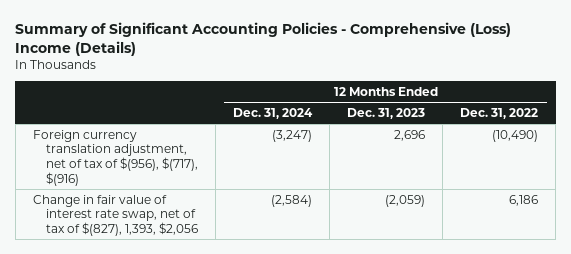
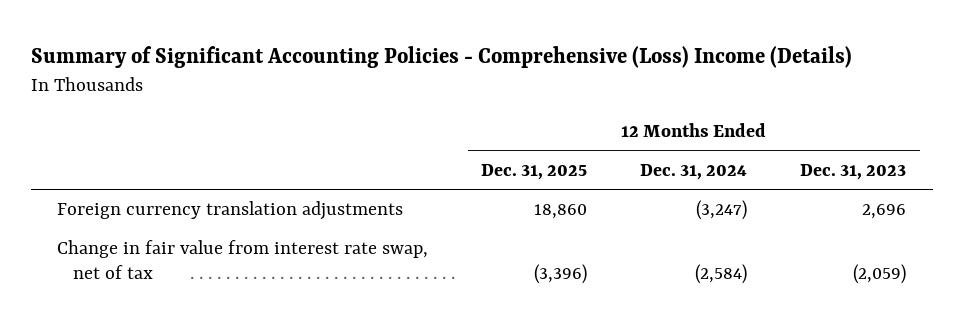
[460,108,539,120] Dec. 31, 2022 -> none
none -> [481,163,588,180] Dec. 31, 2025
[32,129,199,186] Foreign currency translation adjustment, net of tax of $(956), $(717), $(916) -> [57,201,404,221] Foreign currency translation adjustments
[32,194,199,237] Change in fair value of interest rate swap, net of tax of $(827), 1,393, $2,056 -> [57,240,429,280] Change in fair value from interest rate swap, net of tax

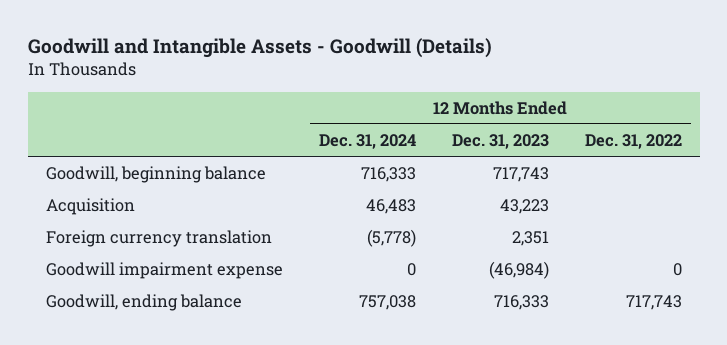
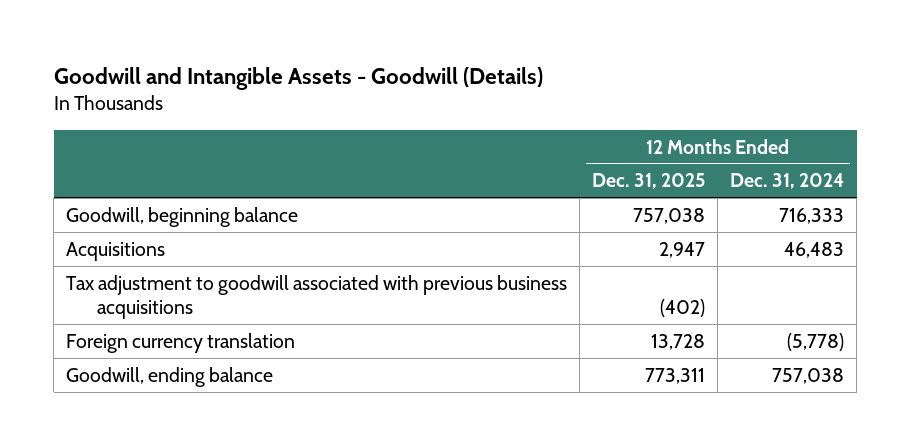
[451,133,549,149] Dec. 31, 2023 -> none
[584,133,682,149] Dec. 31, 2022 -> none
none -> [592,173,706,190] Dec. 31, 2025
[45,198,135,216] Acquisition -> [66,241,166,261] Acquisitions
none -> [66,274,568,319] Tax adjustment to goodwill associated with previous business acquisitions
[45,262,283,280] Goodwill impairment expense -> none

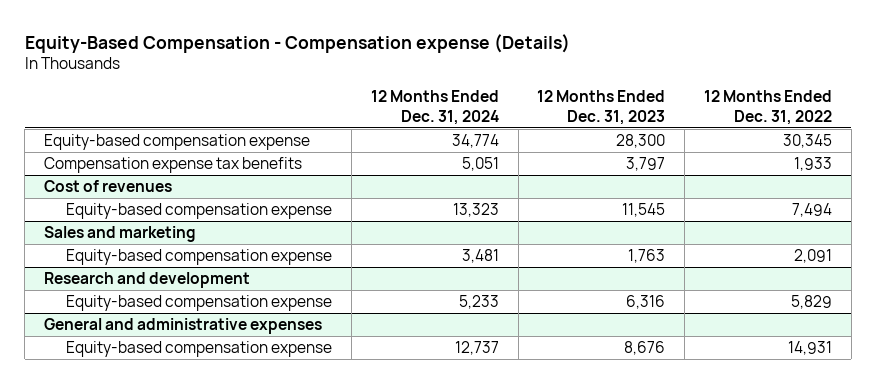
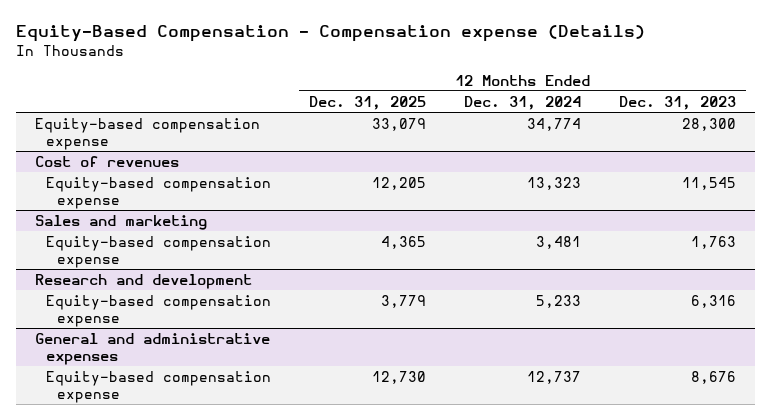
[703,90,832,125] 12 Months Ended Dec. 31, 2022 -> none
none -> [308,95,426,110] Dec. 31, 2025
[43,157,302,174] Compensation expense tax benefits -> none

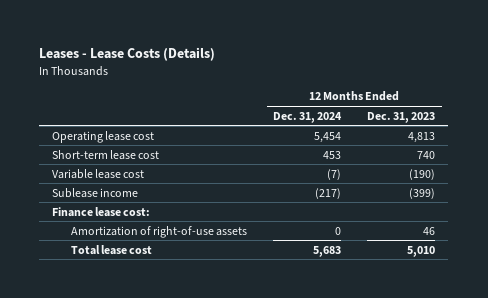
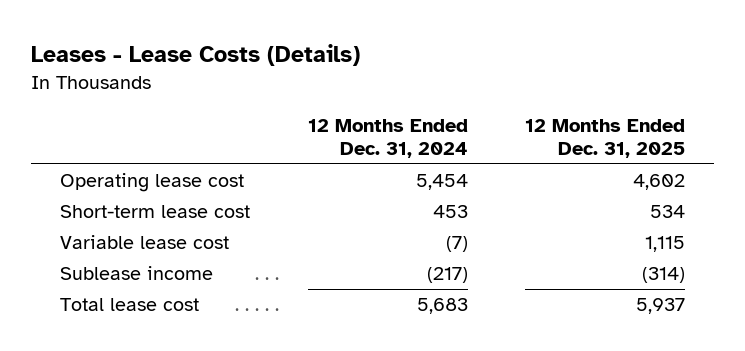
[367,111,436,123] Dec. 31, 2023 -> none
none -> [525,118,686,159] 12 Months Ended Dec. 31, 2025
[52,206,151,217] Finance lease cost: -> none
[71,225,248,238] Amortization of right-of-use assets -> none

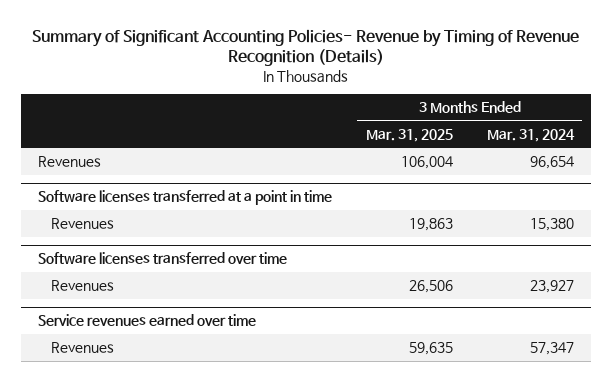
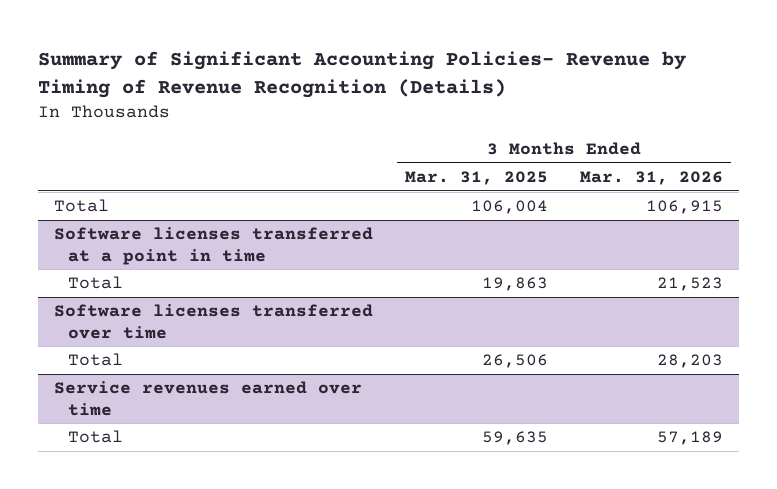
[486,128,575,142] Mar. 31, 2024 -> none
none -> [579,170,723,185] Mar. 31, 2026
[37,156,101,168] Revenues -> [53,199,109,213] Total
[50,218,114,230] Revenues -> [67,276,123,290] Total
[50,280,114,292] Revenues -> [67,353,123,367] Total
[50,342,114,354] Revenues -> [67,430,123,444] Total

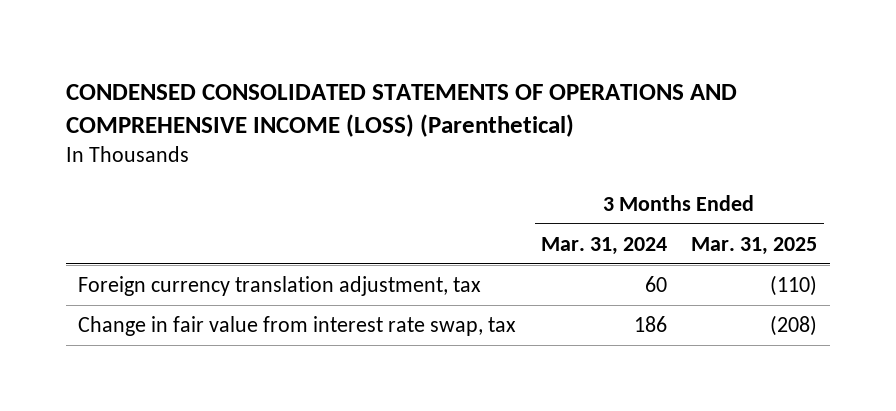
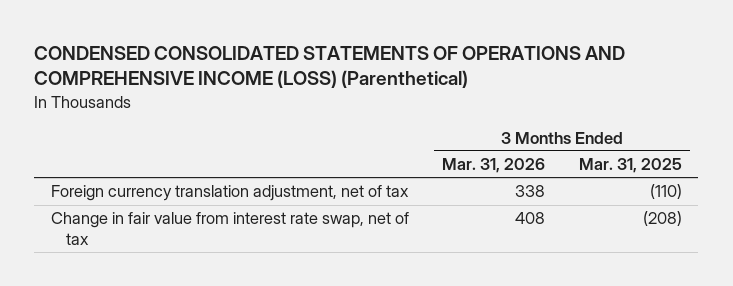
[540,236,667,255] Mar. 31, 2024 -> none
none -> [442,158,546,174] Mar. 31, 2026
[78,275,482,296] Foreign currency translation adjustment, tax -> [50,185,409,202] Foreign currency translation adjustment, net of tax
[78,315,517,336] Change in fair value from interest rate swap, tax -> [50,212,409,246] Change in fair value from interest rate swap, net of tax

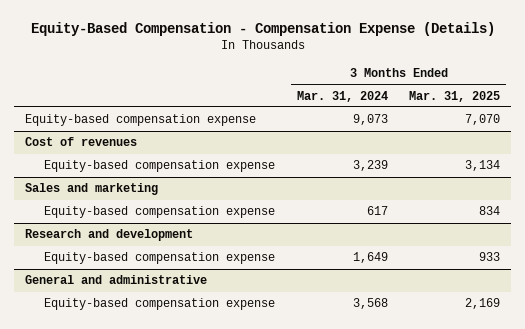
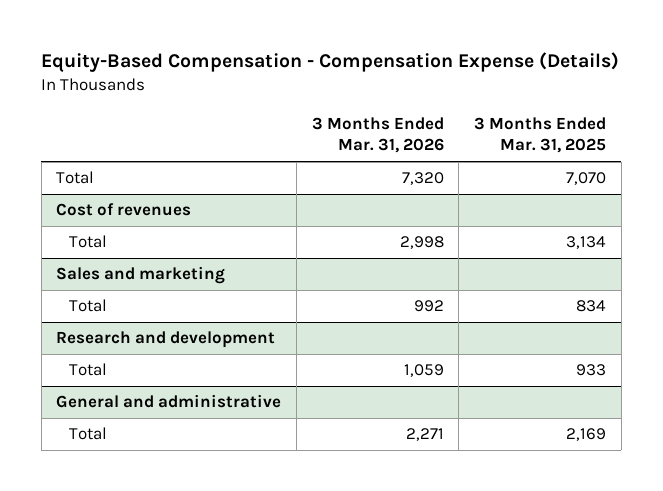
[296,90,388,102] Mar. 31, 2024 -> none
none -> [311,116,444,154] 3 Months Ended Mar. 31, 2026
[24,114,256,127] Equity-based compensation expense -> [56,171,95,185] Total
[43,160,275,173] Equity-based compensation expense -> [69,235,108,249] Total
[43,206,275,219] Equity-based compensation expense -> [69,299,108,313] Total
[43,252,275,265] Equity-based compensation expense -> [69,363,108,377] Total
[43,298,275,311] Equity-based compensation expense -> [69,427,108,441] Total

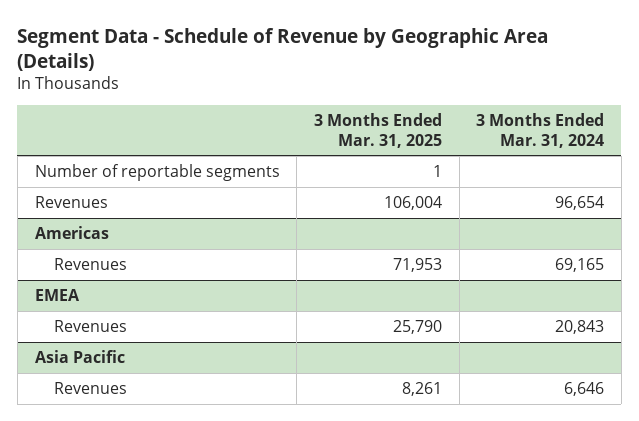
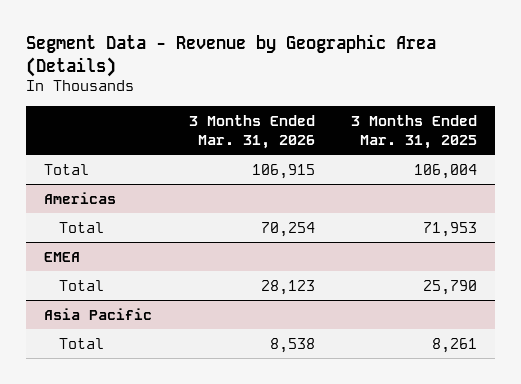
[17,27,549,71] Segment Data - Schedule of Revenue by Geographic Area (Details) -> [26,33,437,77] Segment Data - Revenue by Geographic Area (Details)
[476,113,605,148] 3 Months Ended Mar. 31, 2024 -> none
none -> [188,114,315,149] 3 Months Ended Mar. 31, 2026
[34,163,280,181] Number of reportable segments -> none
[34,195,108,208] Revenues -> [44,163,90,175] Total
[53,257,127,270] Revenues -> [59,221,105,233] Total
[53,319,127,332] Revenues -> [59,279,105,291] Total
[53,381,127,394] Revenues -> [59,337,105,349] Total

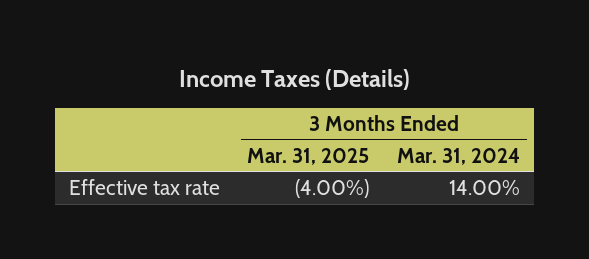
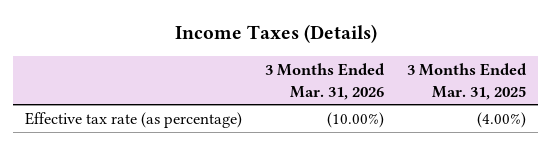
[397,147,521,165] Mar. 31, 2024 -> none
none -> [265,62,386,100] 3 Months Ended Mar. 31, 2026
[68,179,220,196] Effective tax rate -> [25,111,243,128] Effective tax rate (as percentage)

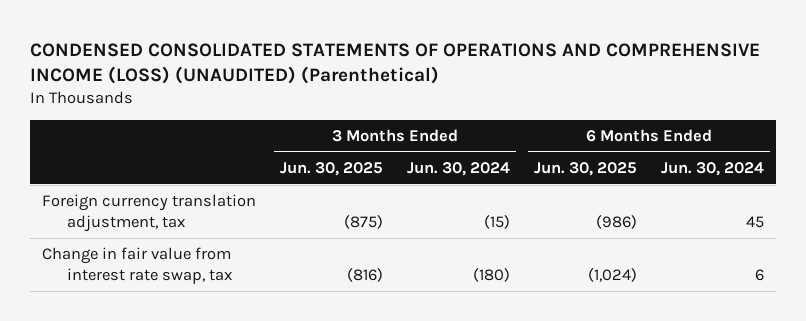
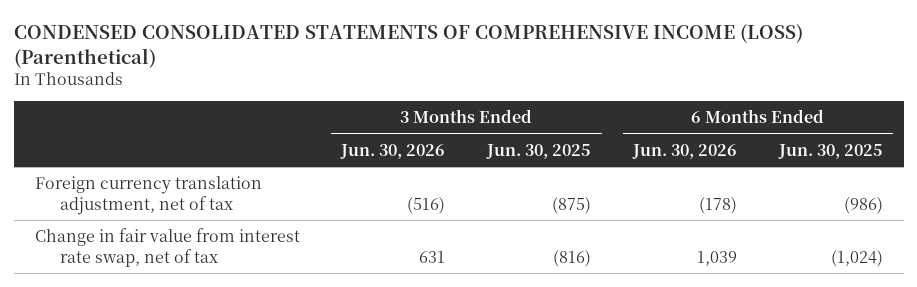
[30,42,761,85] CONDENSED CONSOLIDATED STATEMENTS OF OPERATIONS AND COMPREHENSIVE INCOME (LOSS) (UNAUDITED) (Parenthetical) -> [13,23,803,68] CONDENSED CONSOLIDATED STATEMENTS OF COMPREHENSIVE INCOME (LOSS) (Parenthetical)
[406,161,510,176] Jun. 30, 2024 -> none
[660,161,764,176] Jun. 30, 2024 -> none
none -> [340,143,446,159] Jun. 30, 2026
none -> [631,143,737,159] Jun. 30, 2026
[41,194,256,232] Foreign currency translation adjustment, tax -> [34,176,262,215] Foreign currency translation adjustment, net of tax
[41,247,232,284] Change in fair value from interest rate swap, tax -> [34,228,300,267] Change in fair value from interest rate swap, net of tax

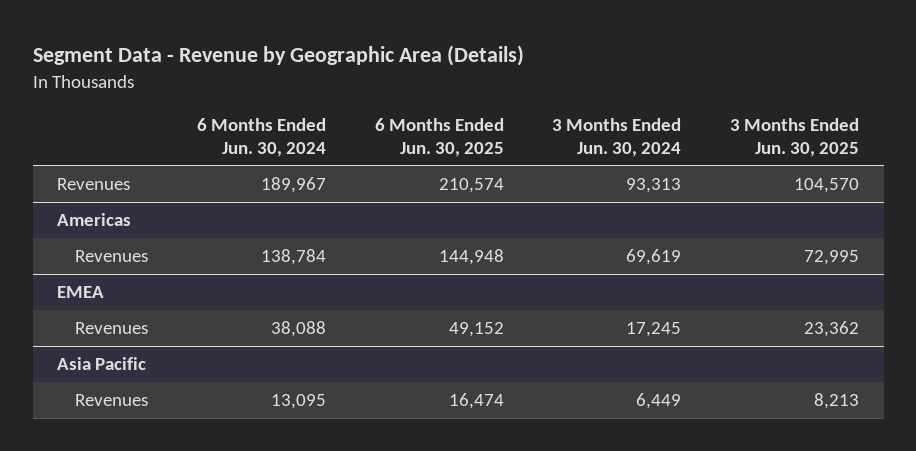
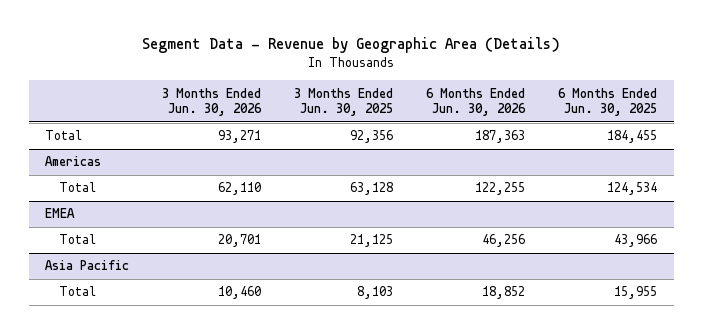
[196,118,326,157] 6 Months Ended Jun. 30, 2024 -> none
[552,118,682,157] 3 Months Ended Jun. 30, 2024 -> none
none -> [162,87,263,117] 3 Months Ended Jun. 30, 2026
none -> [426,87,527,117] 6 Months Ended Jun. 30, 2026
[56,178,130,191] Revenues -> none
none -> [45,130,83,141] Total
[74,250,148,263] Revenues -> none
none -> [58,182,96,193] Total
[74,322,148,335] Revenues -> none
none -> [58,234,96,245] Total
[74,394,148,407] Revenues -> none
none -> [58,286,96,297] Total

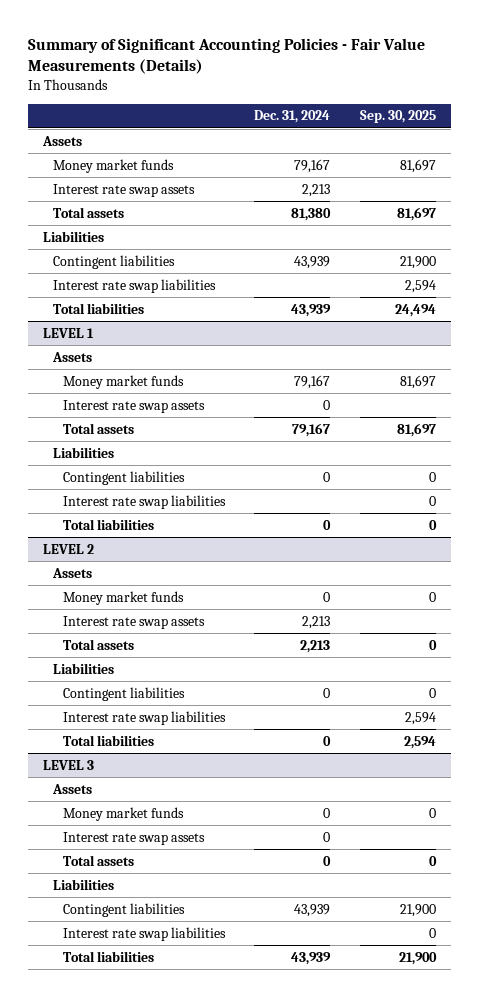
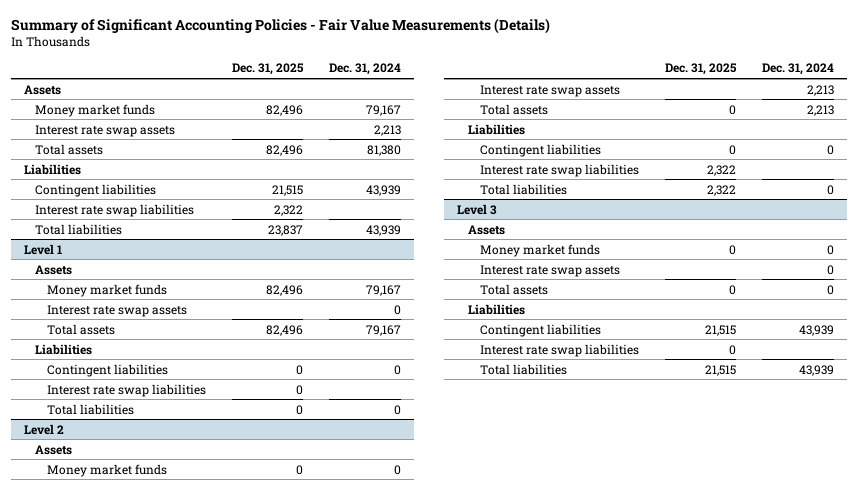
[359,110,436,124] Sep. 30, 2025 -> none
none -> [231,63,304,76] Dec. 31, 2025
[42,327,94,338] LEVEL 1 -> [24,243,63,255] Level 1
[42,543,94,554] LEVEL 2 -> [24,423,65,435] Level 2
[42,759,94,770] LEVEL 3 -> [456,203,497,215] Level 3

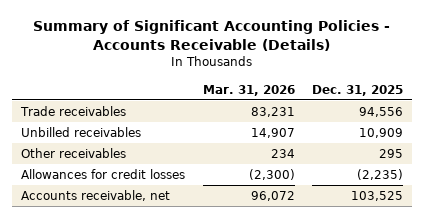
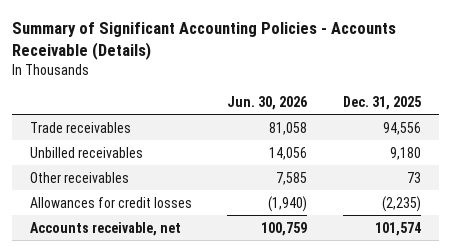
[202,84,295,96] Mar. 31, 2026 -> none
none -> [227,95,308,110] Jun. 30, 2026
[359,128,404,139] 10,909 -> [390,146,422,160] 9,180
[379,149,404,159] 295 -> [407,171,422,183] 73
[351,191,404,202] 103,525 -> [375,221,422,236] 101,574

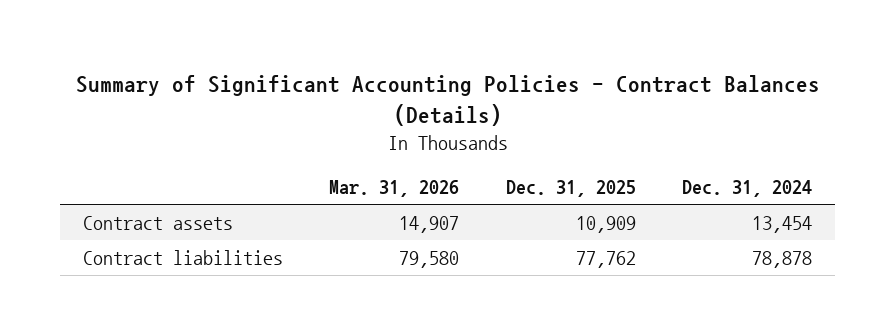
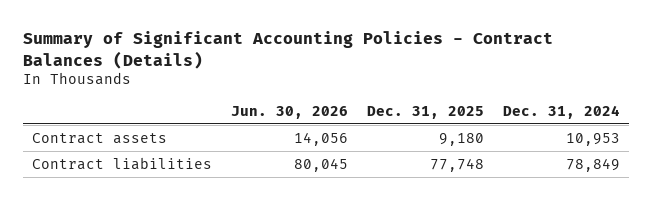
[329,180,460,198] Mar. 31, 2026 -> none
none -> [230,105,348,119] Jun. 30, 2026
[575,215,636,233] 10,909 -> [438,132,484,146] 9,180
[752,215,813,233] 13,454 -> [565,132,620,146] 10,953
[575,250,636,268] 77,762 -> [429,157,484,172] 77,748
[752,250,813,268] 78,878 -> [565,157,620,172] 78,849

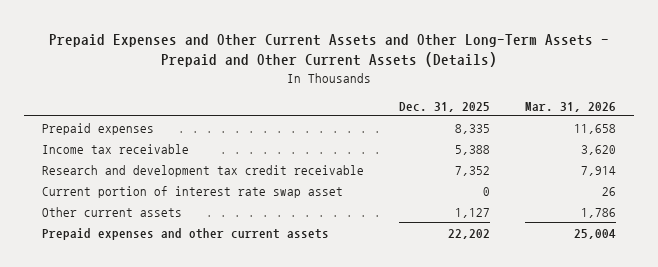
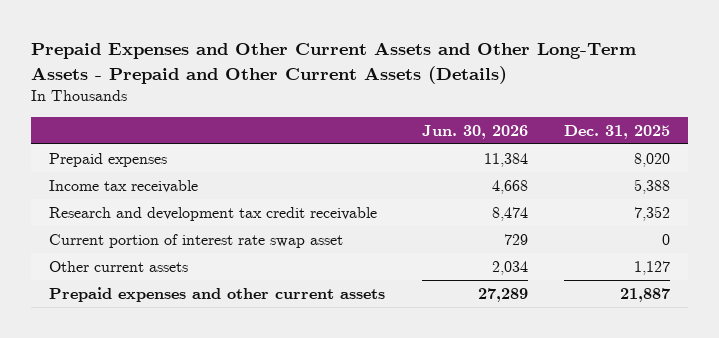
[525,101,617,112] Mar. 31, 2026 -> none
none -> [421,124,528,139] Jun. 30, 2026
[455,123,491,134] 8,335 -> [633,153,670,168] 8,020
[448,228,491,239] 22,202 -> [619,288,670,303] 21,887

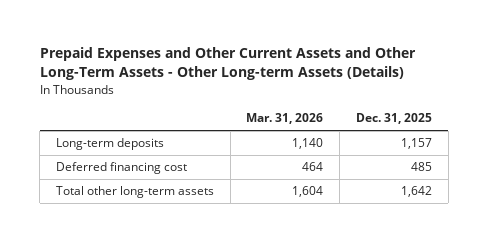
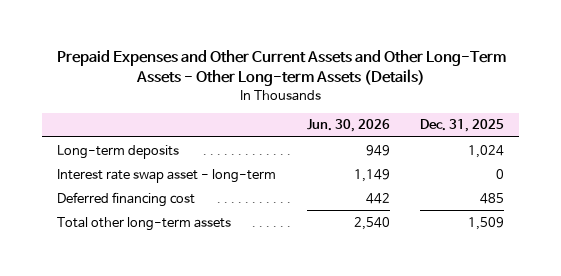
[246,113,324,125] Mar. 31, 2026 -> none
none -> [306,119,390,133] Jun. 30, 2026
[400,138,432,150] 1,157 -> [468,144,505,158] 1,024
none -> [57,168,277,183] Interest rate swap asset - long-term
[400,186,432,198] 1,642 -> [468,216,505,230] 1,509

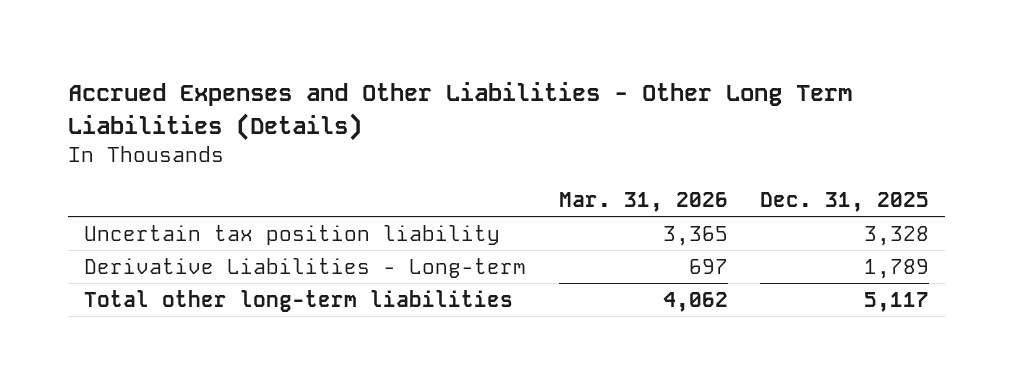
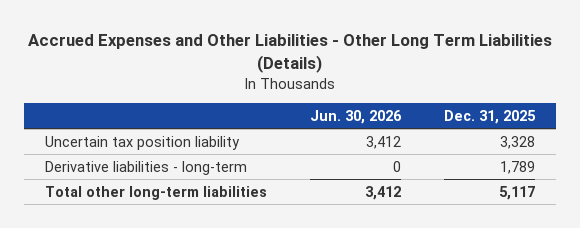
[558,192,728,213] Mar. 31, 2026 -> none
none -> [310,109,403,124] Jun. 30, 2026
[84,257,527,278] Derivative Liabilities - Long-term -> [45,160,248,175] Derivative liabilities - long-term

